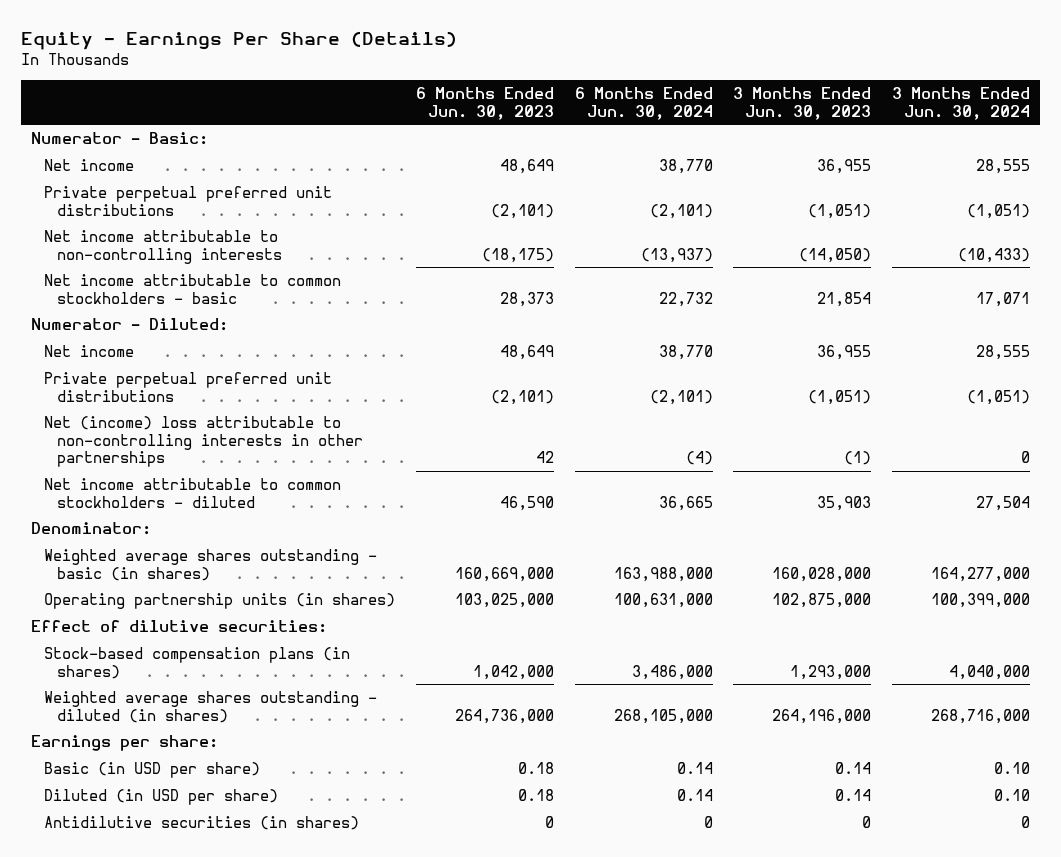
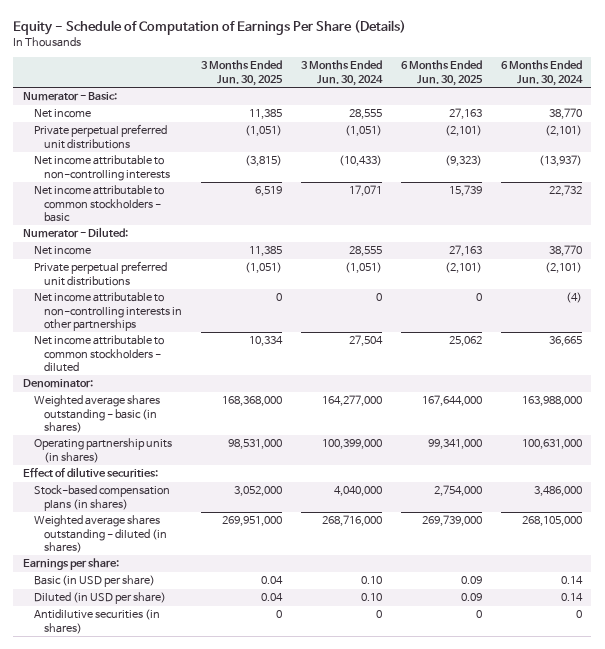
[21,30,458,50] Equity - Earnings Per Share (Details) -> [13,19,407,35] Equity - Schedule of Computation of Earnings Per Share (Details)
[415,87,554,120] 6 Months Ended Jun. 30, 2023 -> none
[733,87,872,120] 3 Months Ended Jun. 30, 2023 -> none
none -> [201,60,284,86] 3 Months Ended Jun. 30, 2025
none -> [401,60,484,86] 6 Months Ended Jun. 30, 2025
[44,416,364,468] Net (income) loss attributable to non-controlling interests in other partnerships -> [33,292,183,331] Net income attributable to non-controlling interests in other partnerships

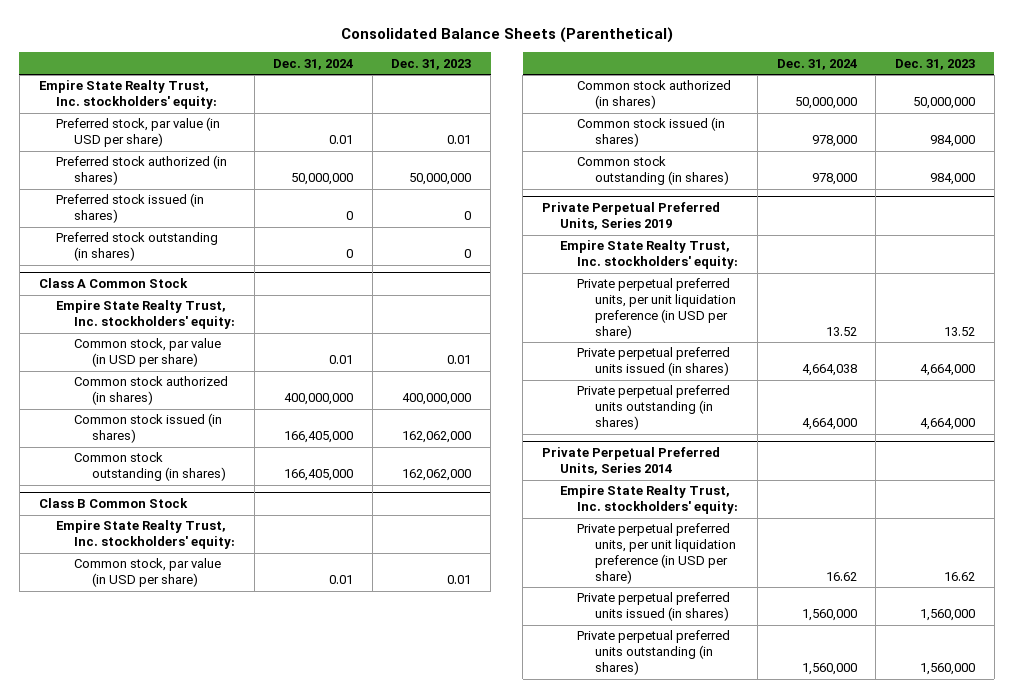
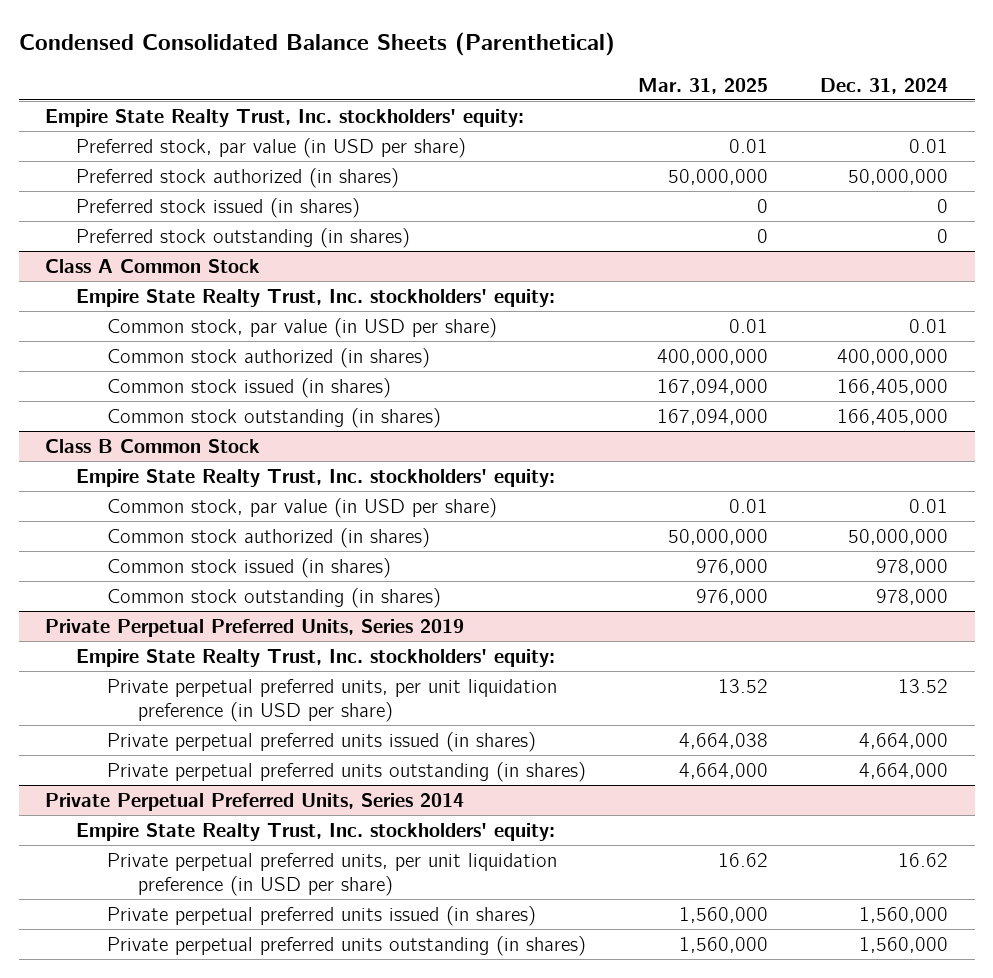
[340,27,673,44] Consolidated Balance Sheets (Parenthetical) -> [18,31,615,56] Condensed Consolidated Balance Sheets (Parenthetical)
[391,58,472,70] Dec. 31, 2023 -> none
none -> [638,77,769,94] Mar. 31, 2025
[801,364,857,377] 4,664,038 -> [859,732,949,749] 4,664,000

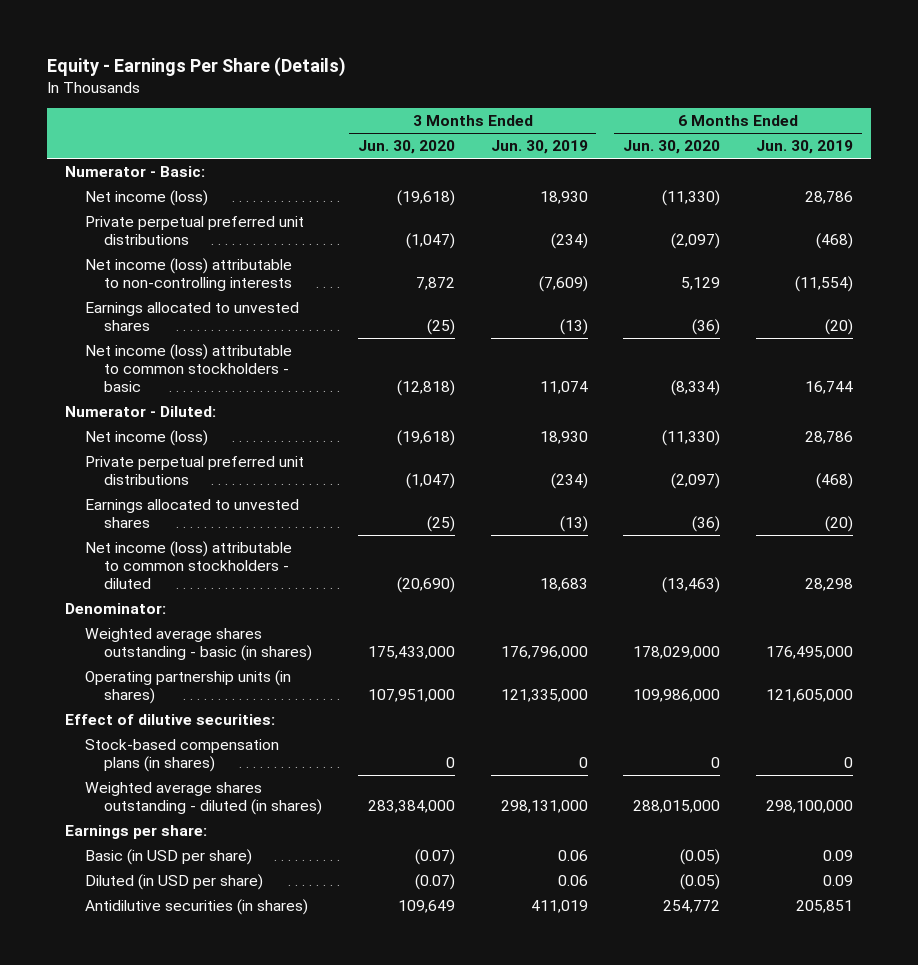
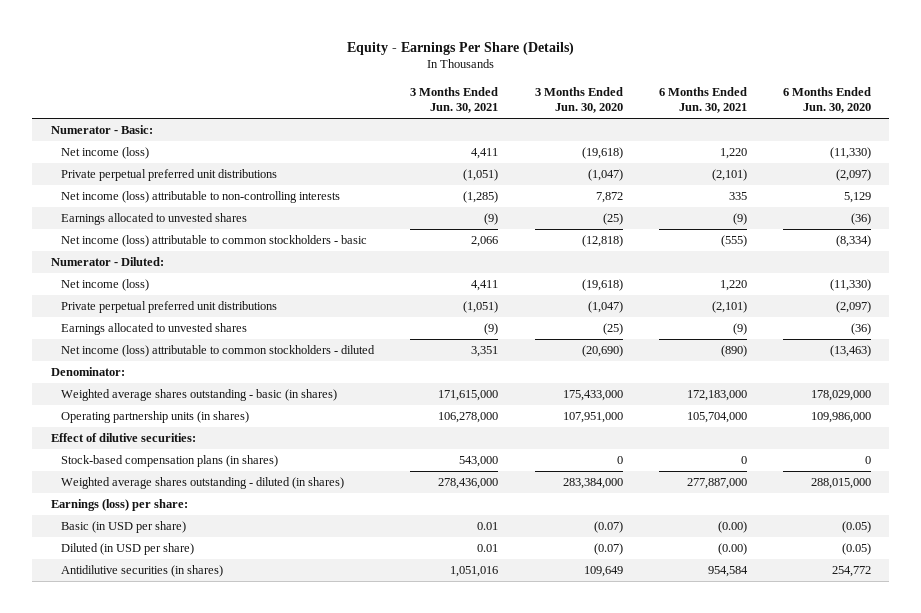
[490,140,588,155] Jun. 30, 2019 -> none
[755,140,853,155] Jun. 30, 2019 -> none
none -> [410,86,499,114] 3 Months Ended Jun. 30, 2021
none -> [658,86,747,114] 6 Months Ended Jun. 30, 2021
[65,825,208,840] Earnings per share: -> [50,499,188,512] Earnings (loss) per share:

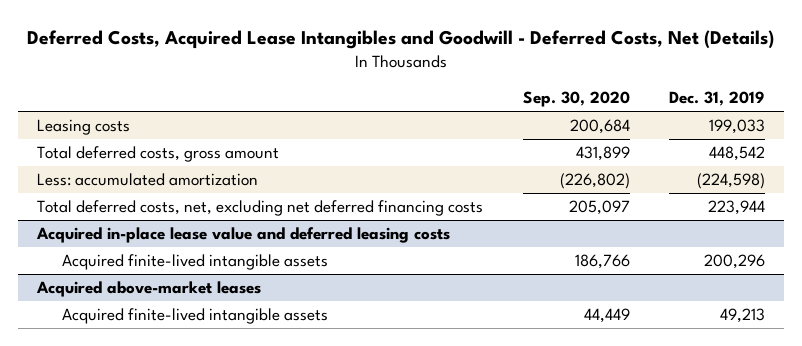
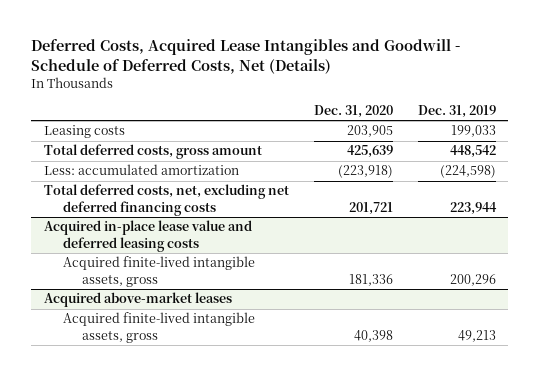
[27,30,775,50] Deferred Costs, Acquired Lease Intangibles and Goodwill - Deferred Costs, Net (Details) -> [31,39,461,74] Deferred Costs, Acquired Lease Intangibles and Goodwill - Schedule of Deferred Costs, Net (Details)
[522,91,630,108] Sep. 30, 2020 -> none
none -> [313,105,393,119] Dec. 31, 2020
[62,254,329,271] Acquired finite-lived intangible assets -> [63,256,256,287] Acquired finite-lived intangible assets, gross
[62,308,329,325] Acquired finite-lived intangible assets -> [63,312,256,343] Acquired finite-lived intangible assets, gross

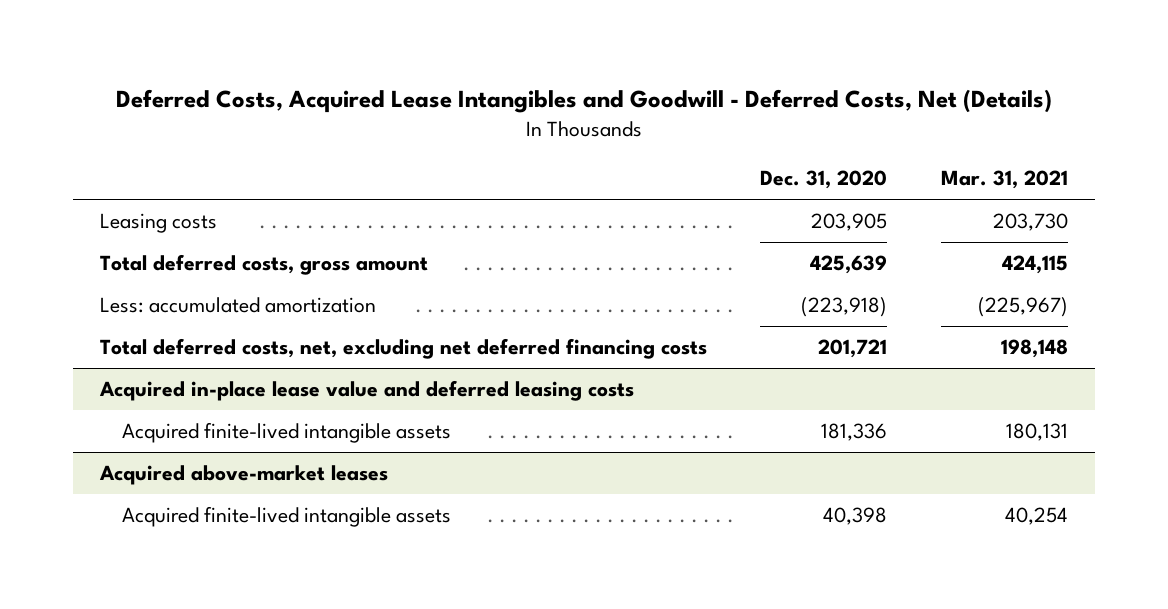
[31,39,461,74] Deferred Costs, Acquired Lease Intangibles and Goodwill - Schedule of Deferred Costs, Net (Details) -> [115,88,1052,113] Deferred Costs, Acquired Lease Intangibles and Goodwill - Deferred Costs, Net (Details)
[417,105,496,119] Dec. 31, 2019 -> none
none -> [940,170,1068,190] Mar. 31, 2021
[63,256,256,287] Acquired finite-lived intangible assets, gross -> [121,422,451,444] Acquired finite-lived intangible assets
[63,312,256,343] Acquired finite-lived intangible assets, gross -> [121,506,451,528] Acquired finite-lived intangible assets

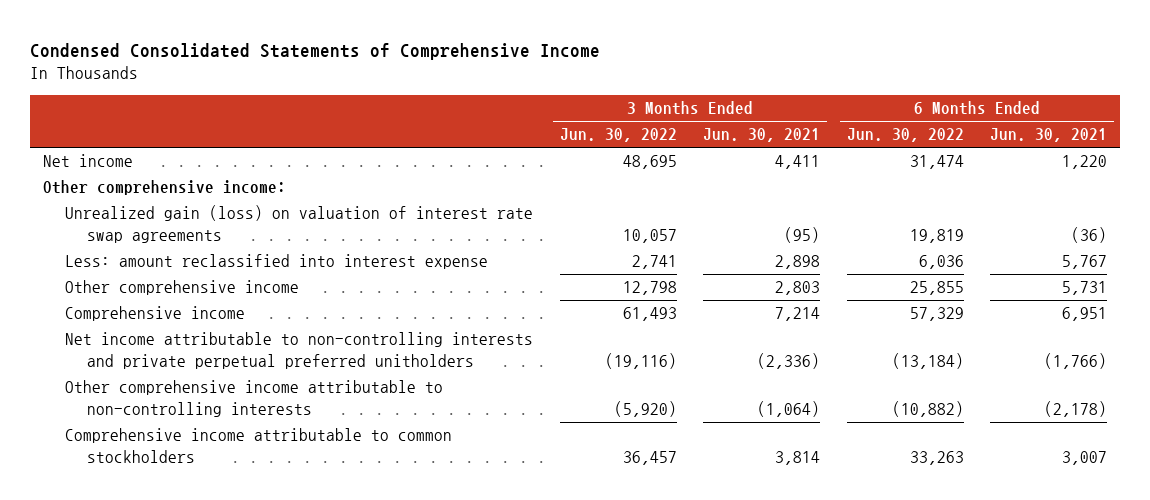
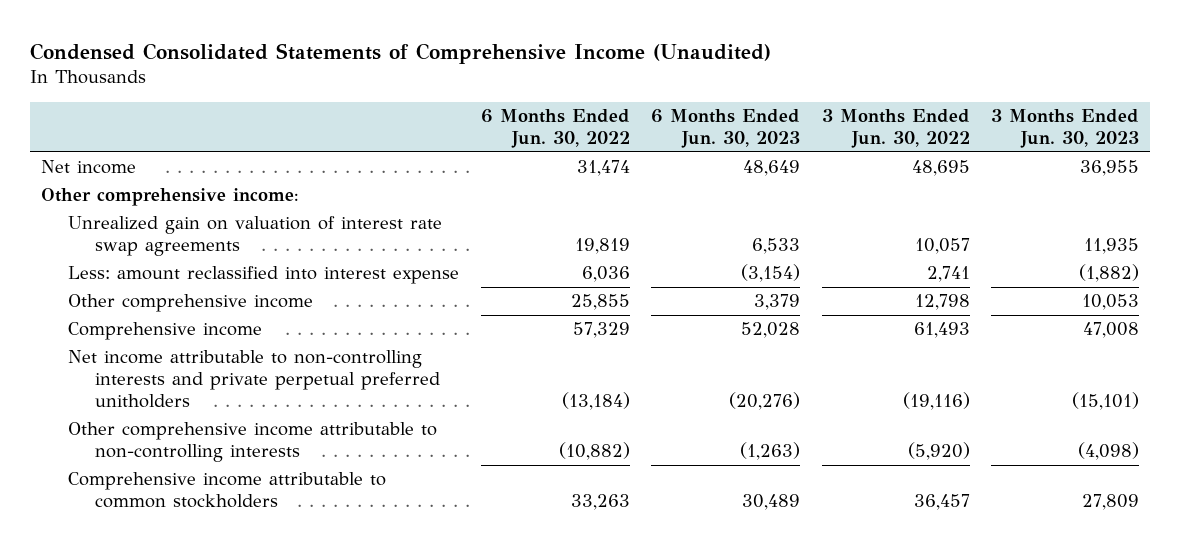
[29,42,600,60] Condensed Consolidated Statements of Comprehensive Income -> [30,42,772,64] Condensed Consolidated Statements of Comprehensive Income (Unaudited)
[703,128,821,143] Jun. 30, 2021 -> none
[990,128,1108,143] Jun. 30, 2021 -> none
none -> [651,108,801,148] 6 Months Ended Jun. 30, 2023
none -> [991,108,1140,148] 3 Months Ended Jun. 30, 2023
[65,205,534,244] Unrealized gain (loss) on valuation of interest rate swap agreements -> [68,216,443,257] Unrealized gain on valuation of interest rate swap agreements

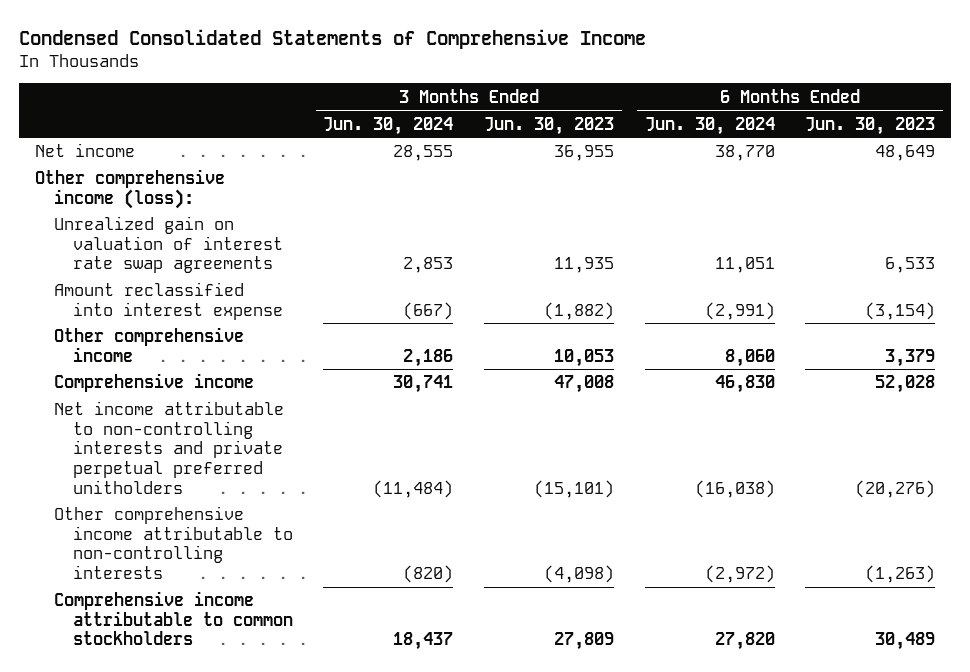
[30,42,772,64] Condensed Consolidated Statements of Comprehensive Income (Unaudited) -> [19,28,647,49] Condensed Consolidated Statements of Comprehensive Income
[480,108,630,148] 6 Months Ended Jun. 30, 2022 -> none
[821,108,970,148] 3 Months Ended Jun. 30, 2022 -> none
none -> [323,116,454,135] Jun. 30, 2024
none -> [644,116,775,135] Jun. 30, 2024
[41,188,300,207] Other comprehensive income: -> [34,169,225,209] Other comprehensive income (loss):
[68,266,460,285] Less: amount reclassified into interest expense -> [53,282,283,320] Amount reclassified into interest expense

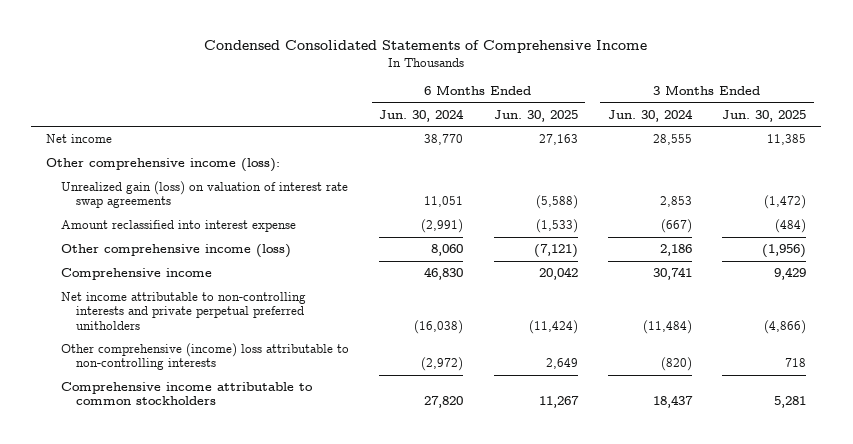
[484,116,615,135] Jun. 30, 2023 -> none
[805,116,936,135] Jun. 30, 2023 -> none
none -> [493,109,578,122] Jun. 30, 2025
none -> [722,109,807,122] Jun. 30, 2025
[53,216,283,274] Unrealized gain on valuation of interest rate swap agreements -> [61,181,349,209] Unrealized gain (loss) on valuation of interest rate swap agreements
[53,327,244,362] Other comprehensive income -> [61,244,292,259] Other comprehensive income (loss)
[53,506,293,579] Other comprehensive income attributable to non-controlling interests -> [61,343,350,371] Other comprehensive (income) loss attributable to non-controlling interests

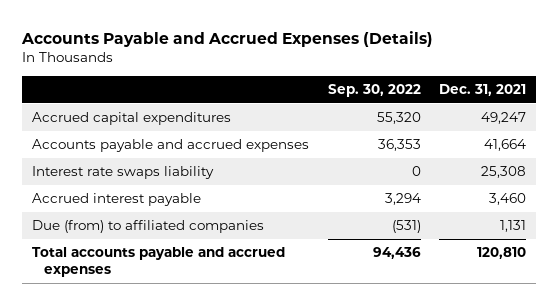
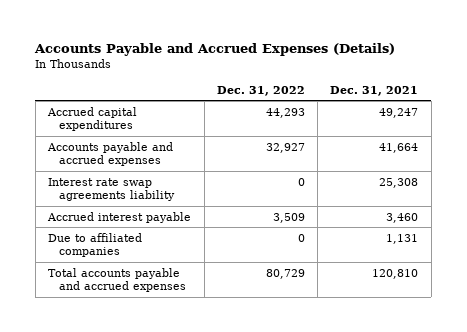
[327,83,421,97] Sep. 30, 2022 -> none
none -> [216,85,305,96] Dec. 31, 2022
[31,166,214,180] Interest rate swaps liability -> [48,177,176,202] Interest rate swap agreements liability
[31,220,264,234] Due (from) to affiliated companies -> [48,232,143,258] Due to affiliated companies

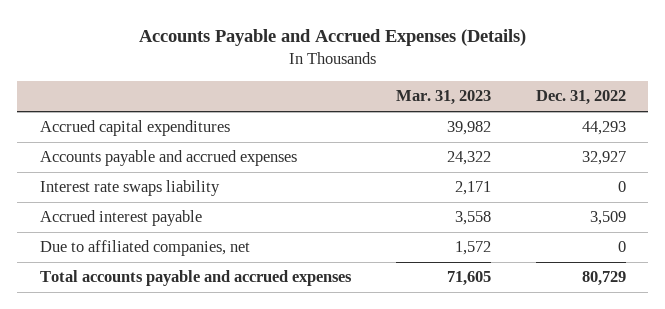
[330,85,419,96] Dec. 31, 2021 -> none
none -> [395,90,491,106] Mar. 31, 2023
[48,177,176,202] Interest rate swap agreements liability -> [39,180,220,197] Interest rate swaps liability
[48,232,143,258] Due to affiliated companies -> [39,240,250,257] Due to affiliated companies, net

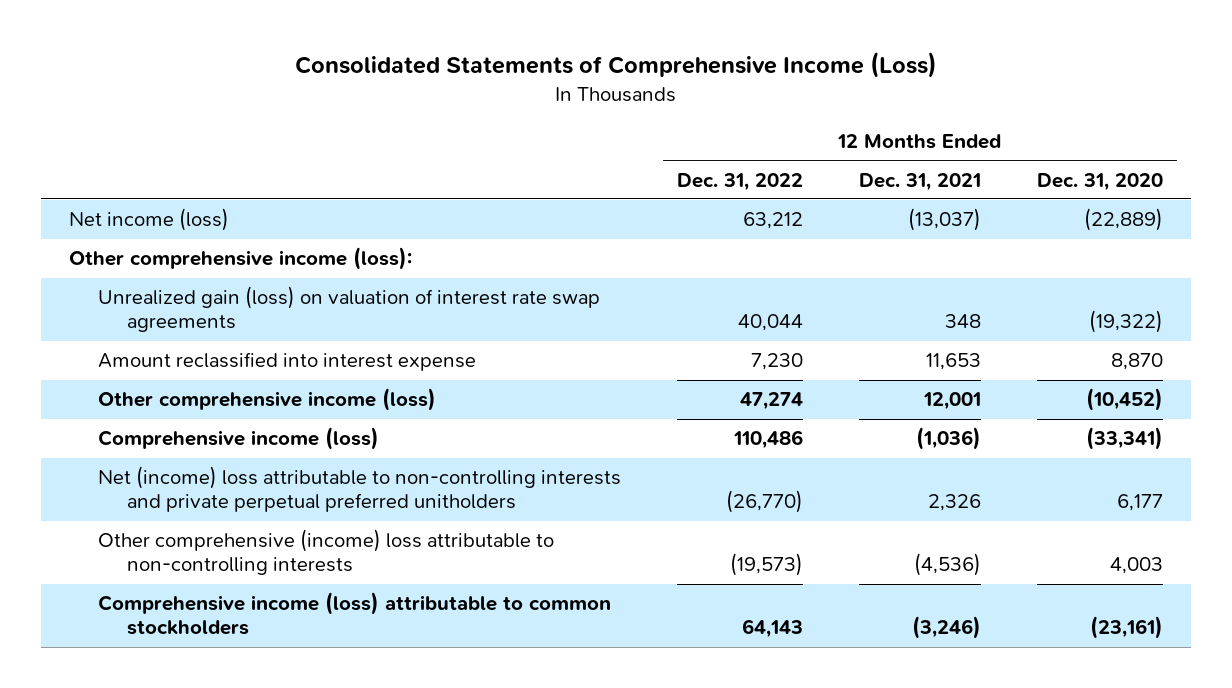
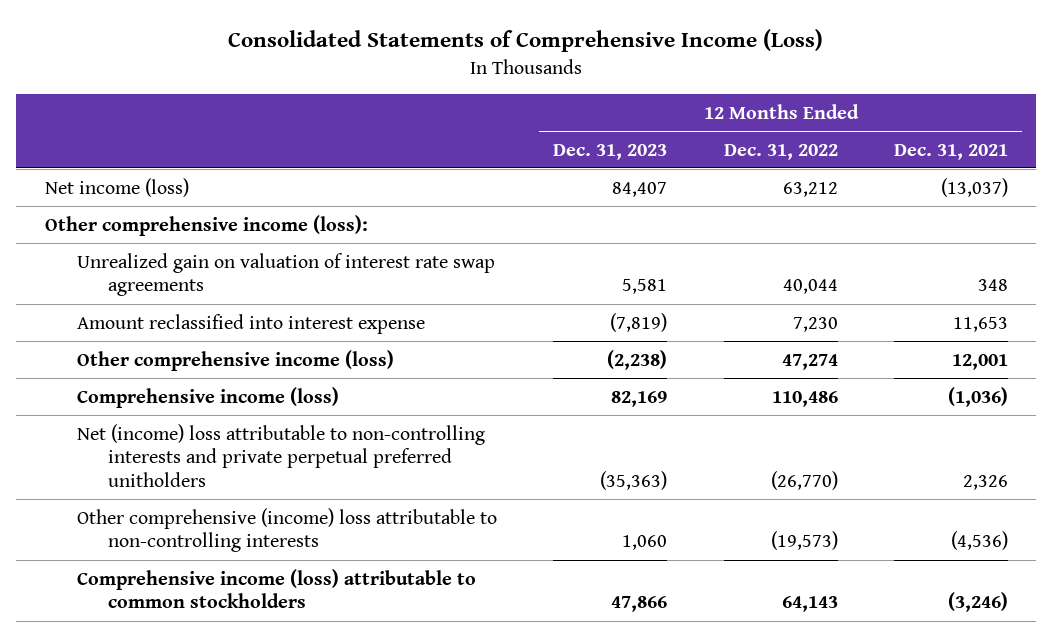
[1036,172,1163,191] Dec. 31, 2020 -> none
none -> [553,143,668,160] Dec. 31, 2023
[98,286,601,333] Unrealized gain (loss) on valuation of interest rate swap agreements -> [76,252,495,297] Unrealized gain on valuation of interest rate swap agreements

